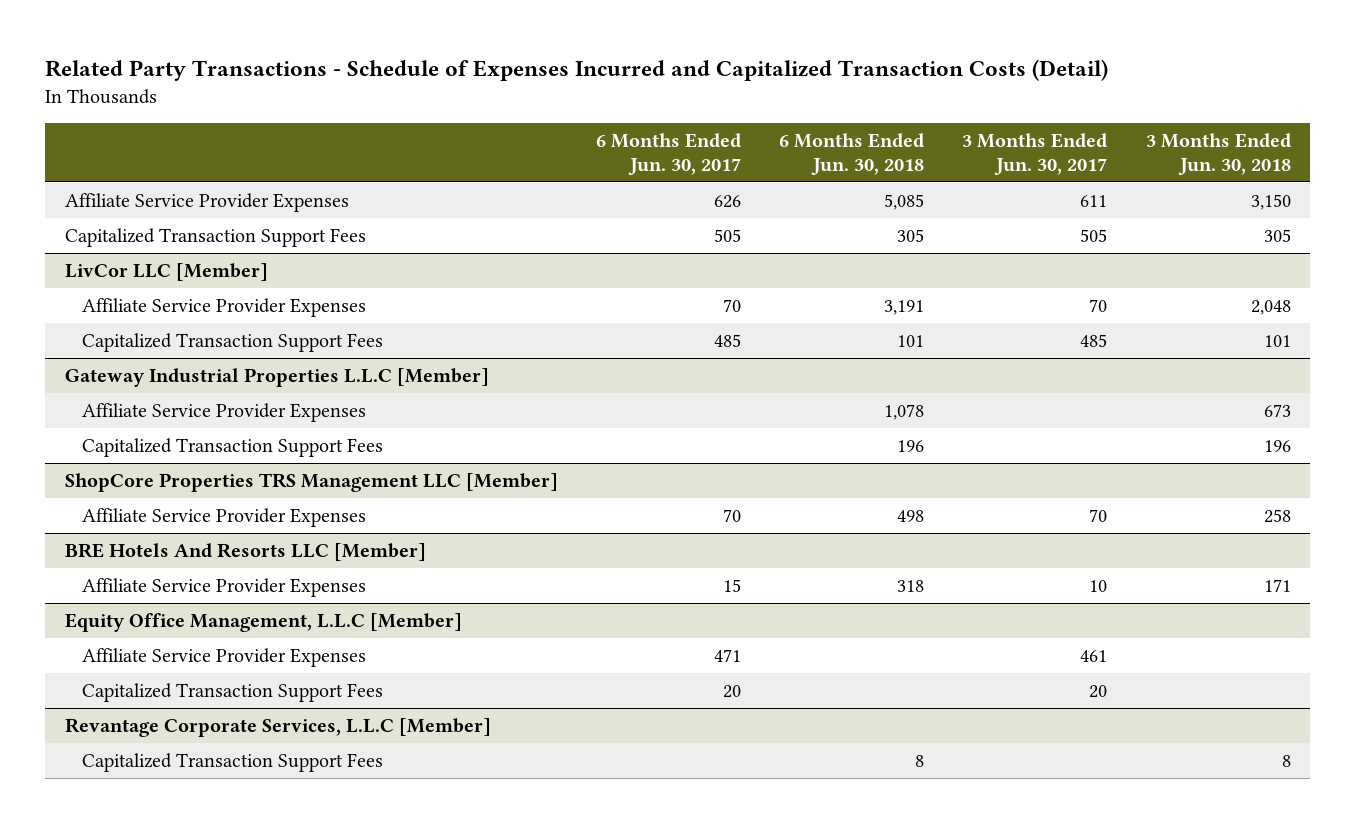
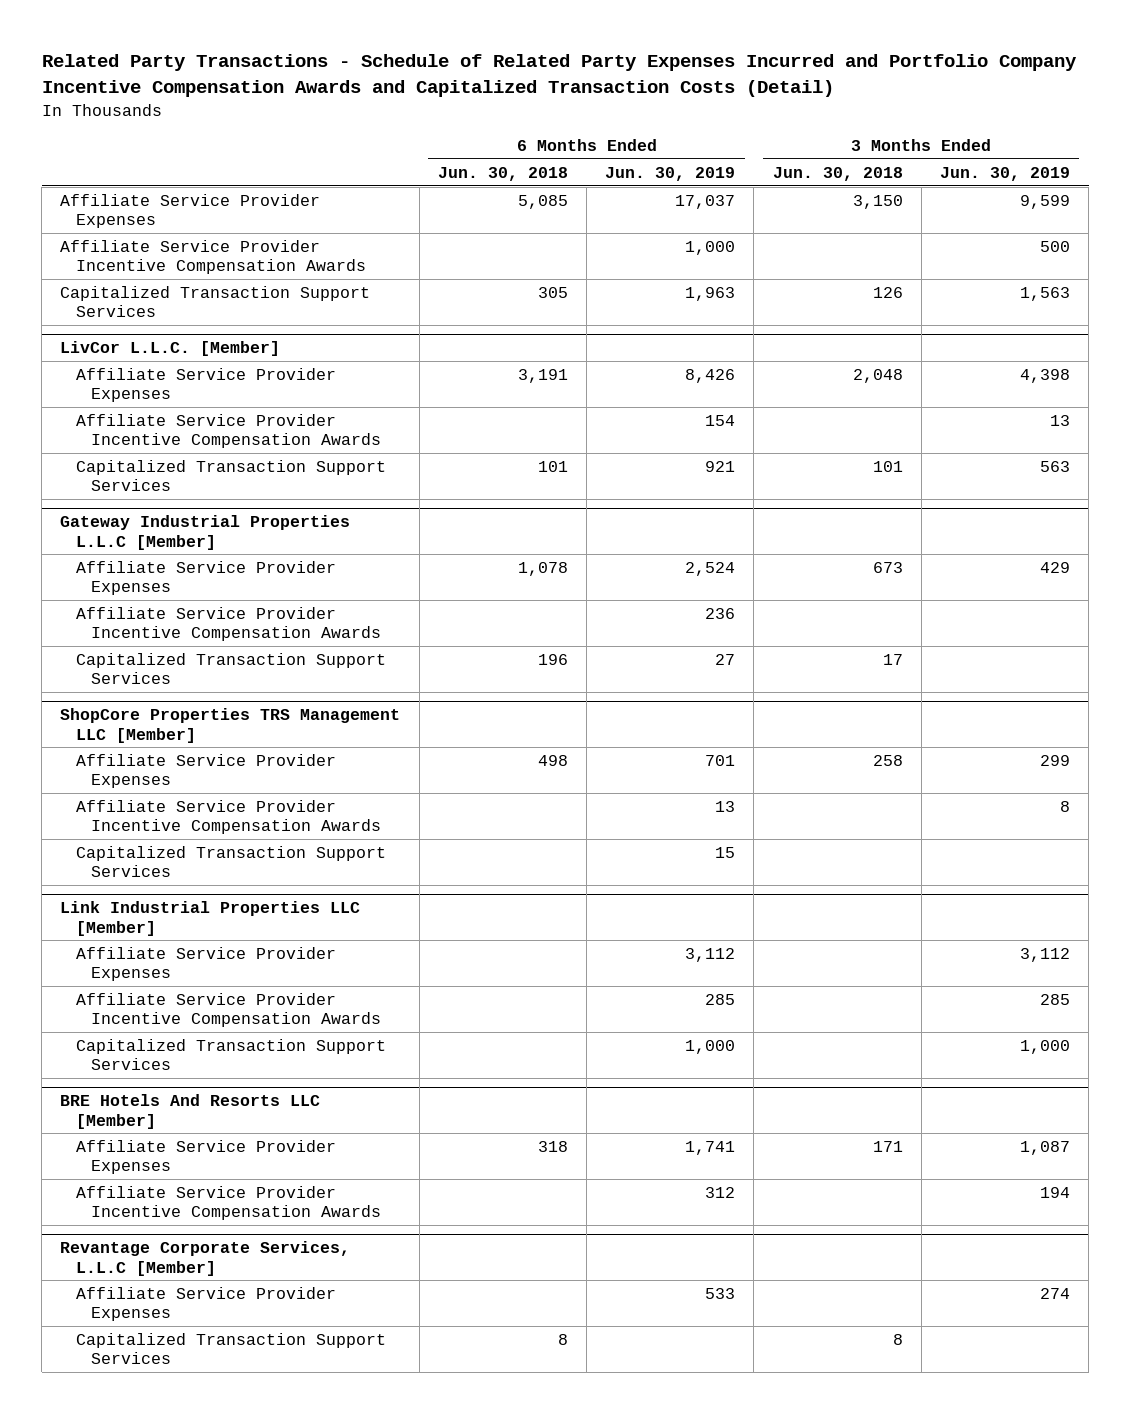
[45,59,1109,82] Related Party Transactions - Schedule of Expenses Incurred and Capitalized Transaction Costs (Detail) -> [41,54,1077,98] Related Party Transactions - Schedule of Related Party Expenses Incurred and Portfolio Company Incentive Compensation Awards and Capitalized Transaction Costs (Detail)
[595,133,741,175] 6 Months Ended Jun. 30, 2017 -> none
[962,133,1108,175] 3 Months Ended Jun. 30, 2017 -> none
none -> [605,166,736,181] Jun. 30, 2019
none -> [940,166,1071,181] Jun. 30, 2019
none -> [60,239,366,274] Affiliate Service Provider Incentive Compensation Awards
[64,228,366,248] Capitalized Transaction Support Fees -> [60,285,371,317] Capitalized Transaction Support Services
[1263,229,1291,243] 305 -> [872,286,903,298] 126
[64,263,268,282] LivCor LLC [Member] -> [60,341,281,357] LivCor L.L.C. [Member]
none -> [75,413,381,448] Affiliate Service Provider Incentive Compensation Awards
[81,333,383,353] Capitalized Transaction Support Fees -> [75,459,386,491] Capitalized Transaction Support Services
none -> [75,606,381,641] Affiliate Service Provider Incentive Compensation Awards
[81,438,383,458] Capitalized Transaction Support Fees -> [75,652,386,684] Capitalized Transaction Support Services
[1263,440,1291,453] 196 -> [882,653,903,665] 17
none -> [75,799,381,834] Affiliate Service Provider Incentive Compensation Awards
none -> [75,845,386,877] Capitalized Transaction Support Services
none -> [60,901,361,936] Link Industrial Properties LLC [Member]
none -> [75,946,336,981] Affiliate Service Provider Expenses
none -> [75,992,381,1027] Affiliate Service Provider Incentive Compensation Awards
none -> [75,1038,386,1070] Capitalized Transaction Support Services
[64,613,462,633] Equity Office Management, L.L.C [Member] -> none
[81,648,366,668] Affiliate Service Provider Expenses -> none
[81,683,383,703] Capitalized Transaction Support Fees -> none
none -> [75,1185,381,1220] Affiliate Service Provider Incentive Compensation Awards
none -> [75,1286,336,1321] Affiliate Service Provider Expenses
[81,753,383,773] Capitalized Transaction Support Fees -> [75,1332,386,1364] Capitalized Transaction Support Services

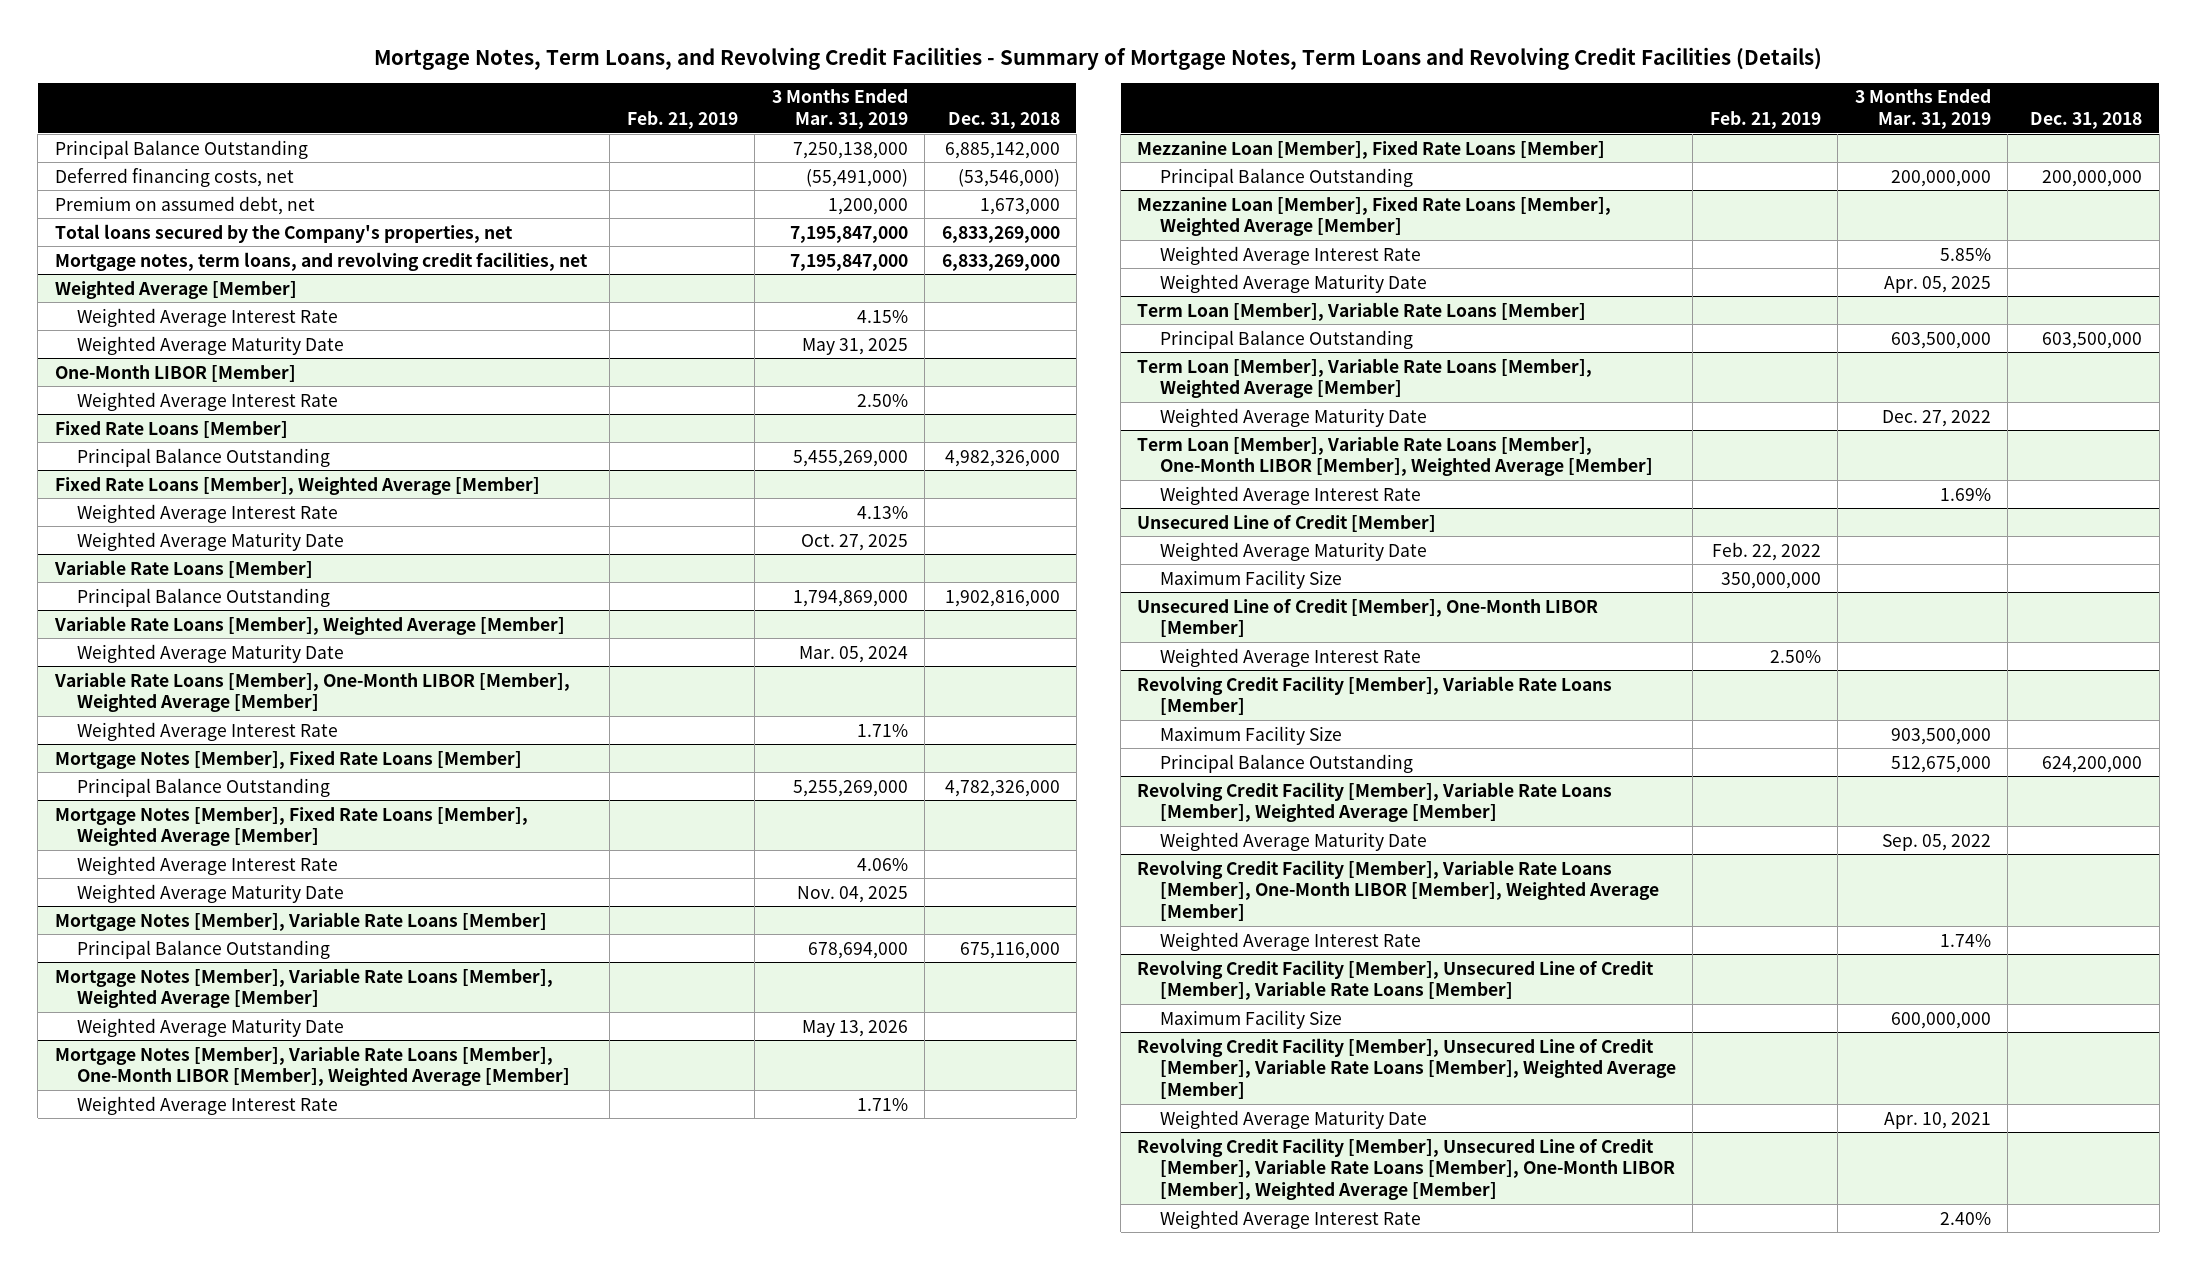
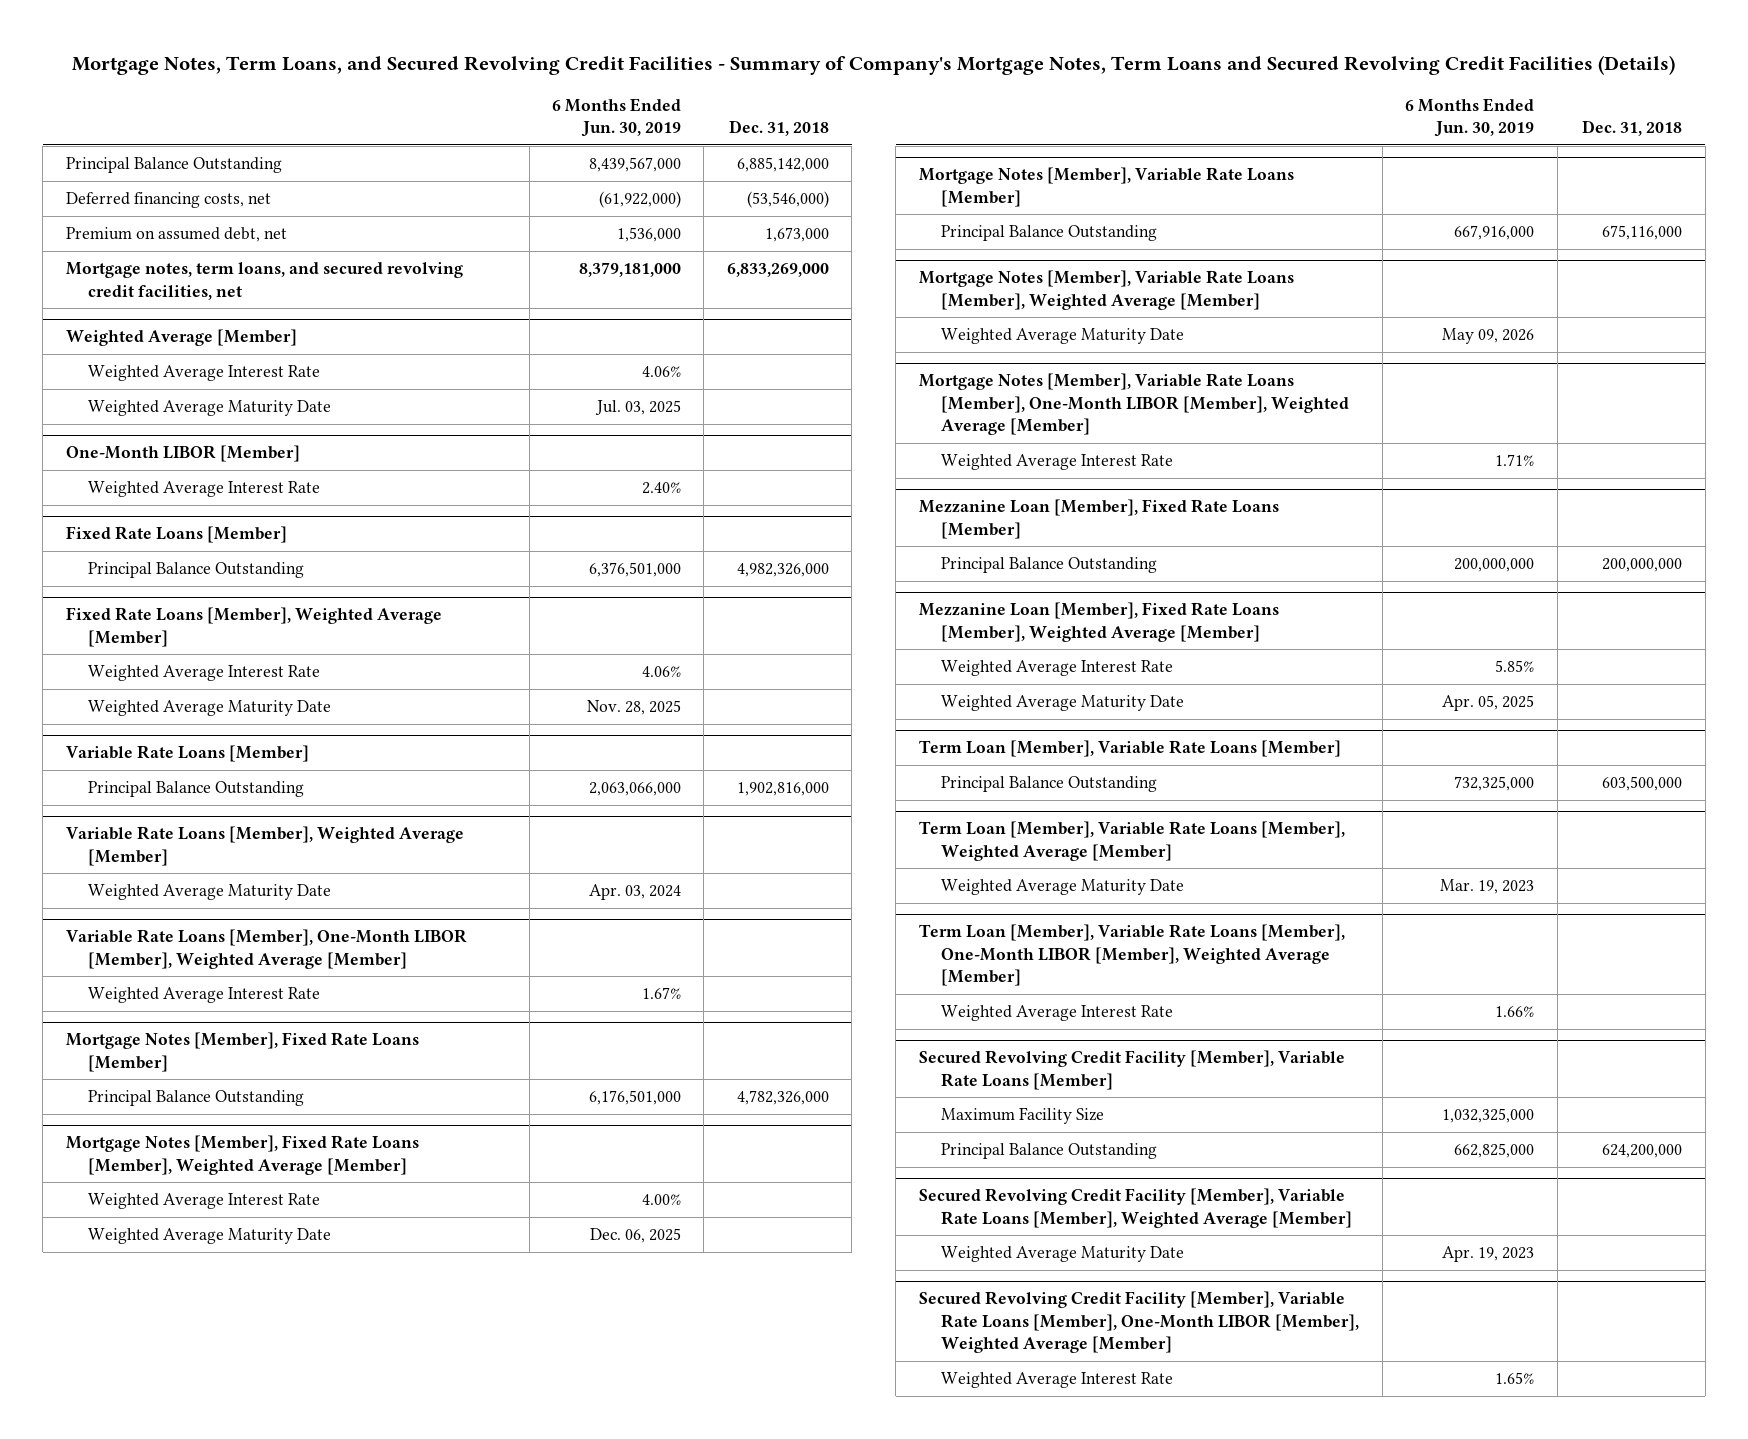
[374,47,1823,71] Mortgage Notes, Term Loans, and Revolving Credit Facilities - Summary of Mortgage Notes, Term Loans and Revolving Credit Facilities (Details) -> [71,55,1675,76] Mortgage Notes, Term Loans, and Secured Revolving Credit Facilities - Summary of Company's Mortgage Notes, Term Loans and Secured Revolving Credit Facilities (Details)
[626,111,738,130] Feb. 21, 2019 -> none
[771,89,908,130] 3 Months Ended Mar. 31, 2019 -> none
none -> [552,97,682,138] 6 Months Ended Jun. 30, 2019
[54,223,513,243] Total loans secured by the Company's properties, net -> none
[54,251,588,271] Mortgage notes, term loans, and revolving credit facilities, net -> [65,262,463,300] Mortgage notes, term loans, and secured revolving credit facilities, net
[1137,513,1437,532] Unsecured Line of Credit [Member] -> none
[1159,541,1427,561] Weighted Average Maturity Date -> none
[1159,569,1342,589] Maximum Facility Size -> none
[1137,597,1599,638] Unsecured Line of Credit [Member], One-Month LIBOR [Member] -> none
[1159,647,1421,667] Weighted Average Interest Rate -> none
[1137,675,1613,716] Revolving Credit Facility [Member], Variable Rate Loans [Member] -> [918,1050,1345,1090] Secured Revolving Credit Facility [Member], Variable Rate Loans [Member]
[1137,781,1613,823] Revolving Credit Facility [Member], Variable Rate Loans [Member], Weighted Average [Member] -> [918,1188,1353,1228] Secured Revolving Credit Facility [Member], Variable Rate Loans [Member], Weighted Average [Member]
[1137,859,1659,922] Revolving Credit Facility [Member], Variable Rate Loans [Member], One-Month LIBOR [Member], Weighted Average [Member] -> [918,1291,1360,1354] Secured Revolving Credit Facility [Member], Variable Rate Loans [Member], One-Month LIBOR [Member], Weighted Average [Member]
[1137,959,1655,1001] Revolving Credit Facility [Member], Unsecured Line of Credit [Member], Variable Rate Loans [Member] -> none
[1159,1009,1342,1029] Maximum Facility Size -> none
[1137,1037,1676,1100] Revolving Credit Facility [Member], Unsecured Line of Credit [Member], Variable Rate Loans [Member], Weighted Average [Member] -> none
[1159,1109,1427,1129] Weighted Average Maturity Date -> none
[1137,1137,1675,1201] Revolving Credit Facility [Member], Unsecured Line of Credit [Member], Variable Rate Loans [Member], One-Month LIBOR [Member], Weighted Average [Member] -> none
[1159,1209,1421,1229] Weighted Average Interest Rate -> none

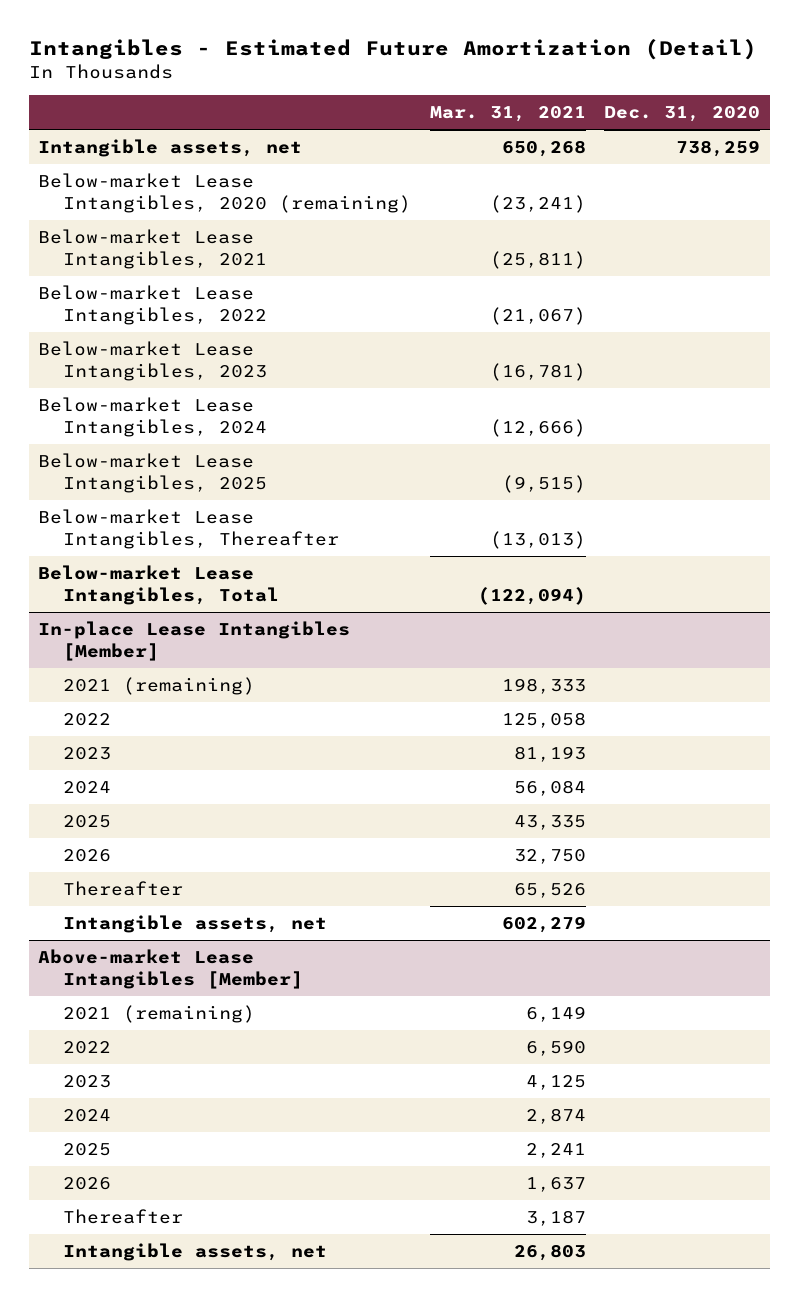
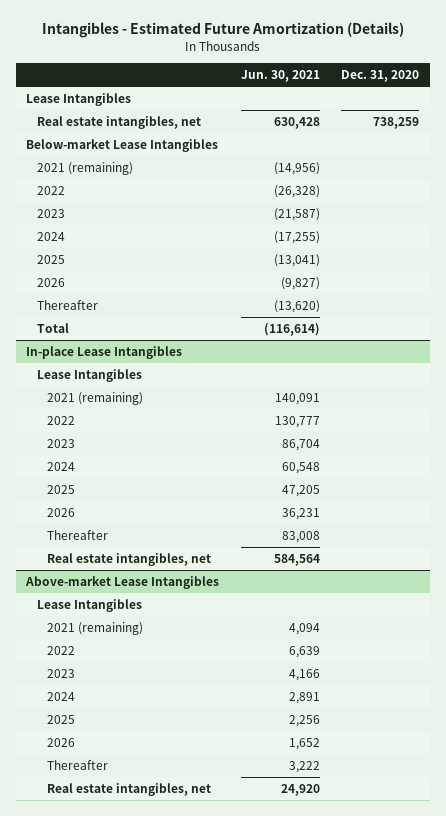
[28,38,757,60] Intangibles - Estimated Future Amortization (Detail) -> [41,22,404,39] Intangibles - Estimated Future Amortization (Details)
[429,105,586,122] Mar. 31, 2021 -> none
none -> [240,69,320,82] Jun. 30, 2021
none -> [26,93,132,107] Lease Intangibles
[38,139,303,158] Intangible assets, net -> [36,116,201,130] Real estate intangibles, net
none -> [26,139,219,153] Below-market Lease Intangibles
[38,173,411,213] Below-market Lease Intangibles, 2020 (remaining) -> [36,162,133,176] 2021 (remaining)
[38,229,267,269] Below-market Lease Intangibles, 2021 -> [36,186,65,196] 2022
[38,285,267,325] Below-market Lease Intangibles, 2022 -> [36,209,65,219] 2023
[38,341,267,381] Below-market Lease Intangibles, 2023 -> [36,232,65,242] 2024
[38,397,267,437] Below-market Lease Intangibles, 2024 -> [36,255,65,265] 2025
[38,453,267,493] Below-market Lease Intangibles, 2025 -> [36,278,65,288] 2026
[38,509,339,549] Below-market Lease Intangibles, Thereafter -> [36,300,98,311] Thereafter
[38,565,279,605] Below-market Lease Intangibles, Total -> [36,323,69,334] Total
[38,621,351,661] In-place Lease Intangibles [Member] -> [26,346,183,360] In-place Lease Intangibles
none -> [36,369,142,383] Lease Intangibles
[62,915,327,934] Intangible assets, net -> [47,553,212,567] Real estate intangibles, net
[38,949,303,989] Above-market Lease Intangibles [Member] -> [25,576,220,590] Above-market Lease Intangibles
none -> [36,599,142,613] Lease Intangibles
[62,1243,327,1262] Intangible assets, net -> [47,783,212,797] Real estate intangibles, net

